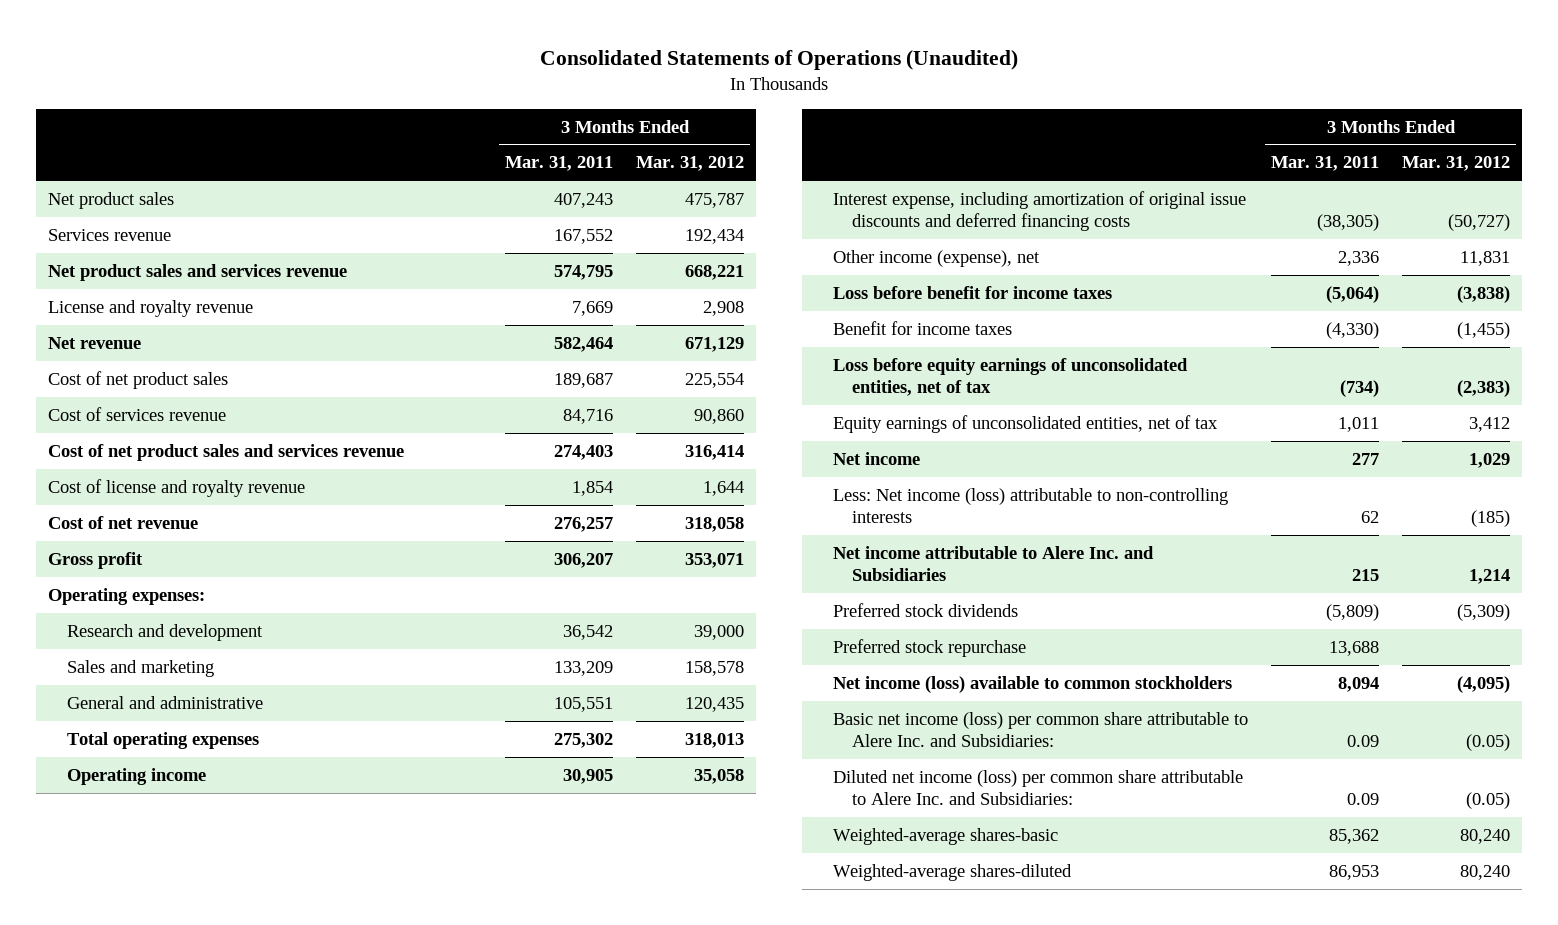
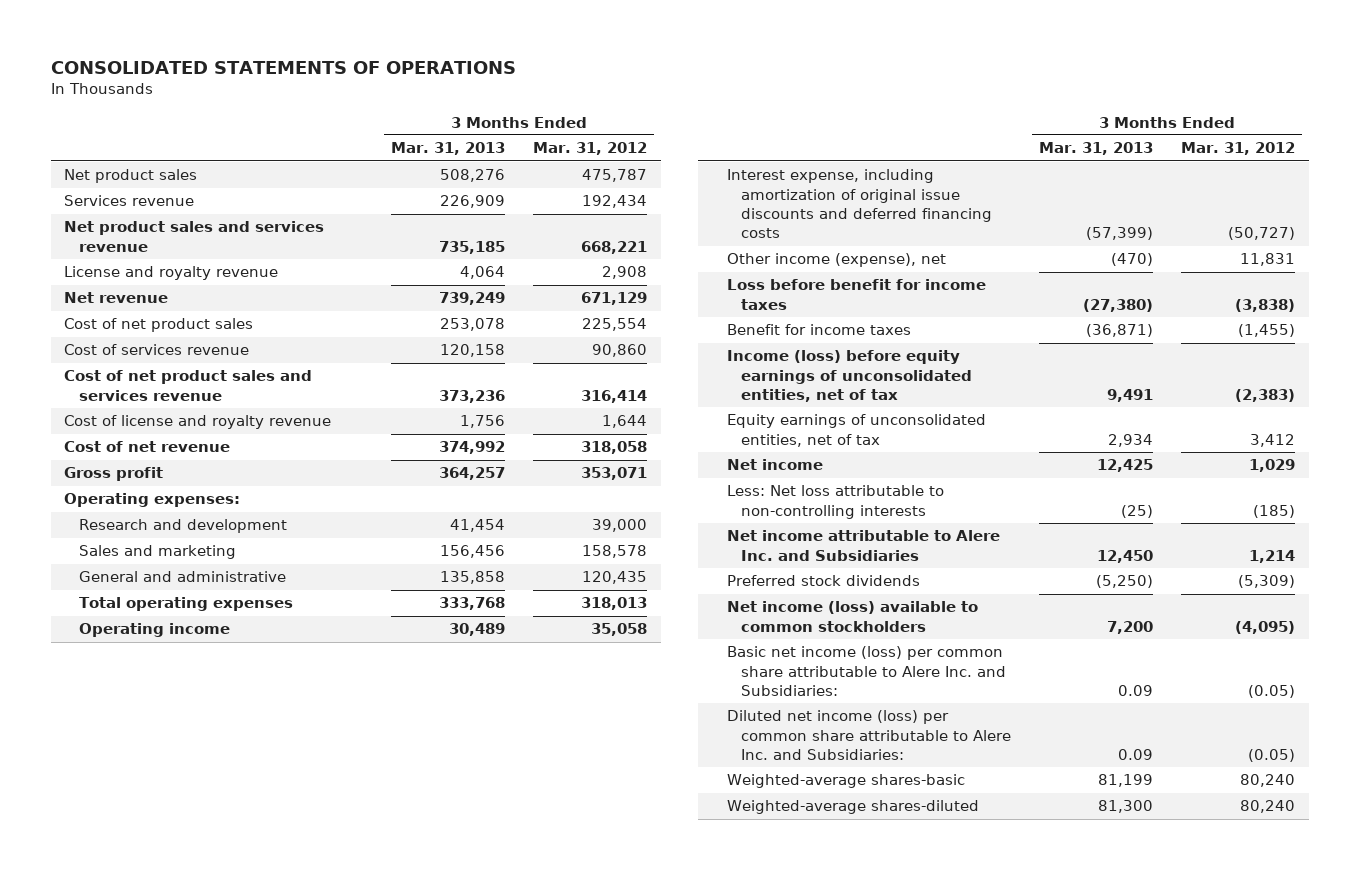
[540,50,1019,71] Consolidated Statements of Operations (Unaudited) -> [50,60,516,74] CONSOLIDATED STATEMENTS OF OPERATIONS
[505,156,614,172] Mar. 31, 2011 -> none
none -> [391,142,506,156] Mar. 31, 2013
[832,357,1188,396] Loss before equity earnings of unconsolidated entities, net of tax -> [726,350,973,402] Income (loss) before equity earnings of unconsolidated entities, net of tax
[832,487,1228,523] Less: Net income (loss) attributable to non-controlling interests -> [726,485,944,519] Less: Net loss attributable to non-controlling interests
[832,638,1026,657] Preferred stock repurchase -> none

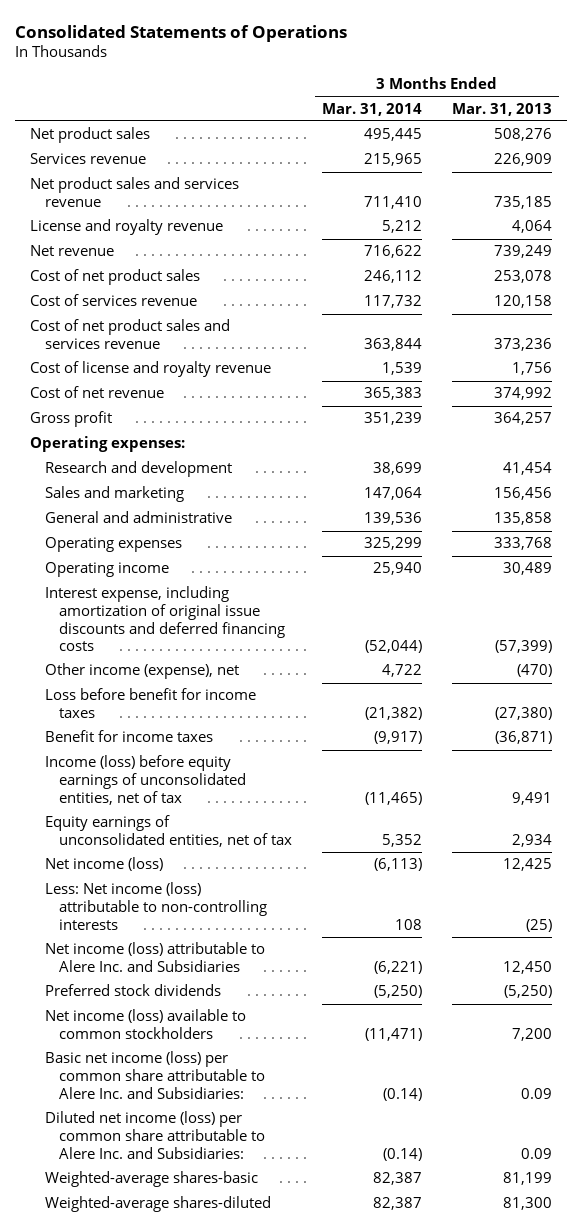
[50,60,516,74] CONSOLIDATED STATEMENTS OF OPERATIONS -> [15,24,348,42] Consolidated Statements of Operations
[532,142,647,156] Mar. 31, 2012 -> none
none -> [322,102,423,116] Mar. 31, 2014
[78,597,293,612] Total operating expenses -> [44,537,182,553] Operating expenses
[726,459,823,471] Net income -> [44,857,163,872] Net income (loss)
[726,485,944,519] Less: Net loss attributable to non-controlling interests -> [44,882,268,930] Less: Net income (loss) attributable to non-controlling interests
[726,530,1000,561] Net income attributable to Alere Inc. and Subsidiaries -> [44,942,265,973] Net income (loss) attributable to Alere Inc. and Subsidiaries

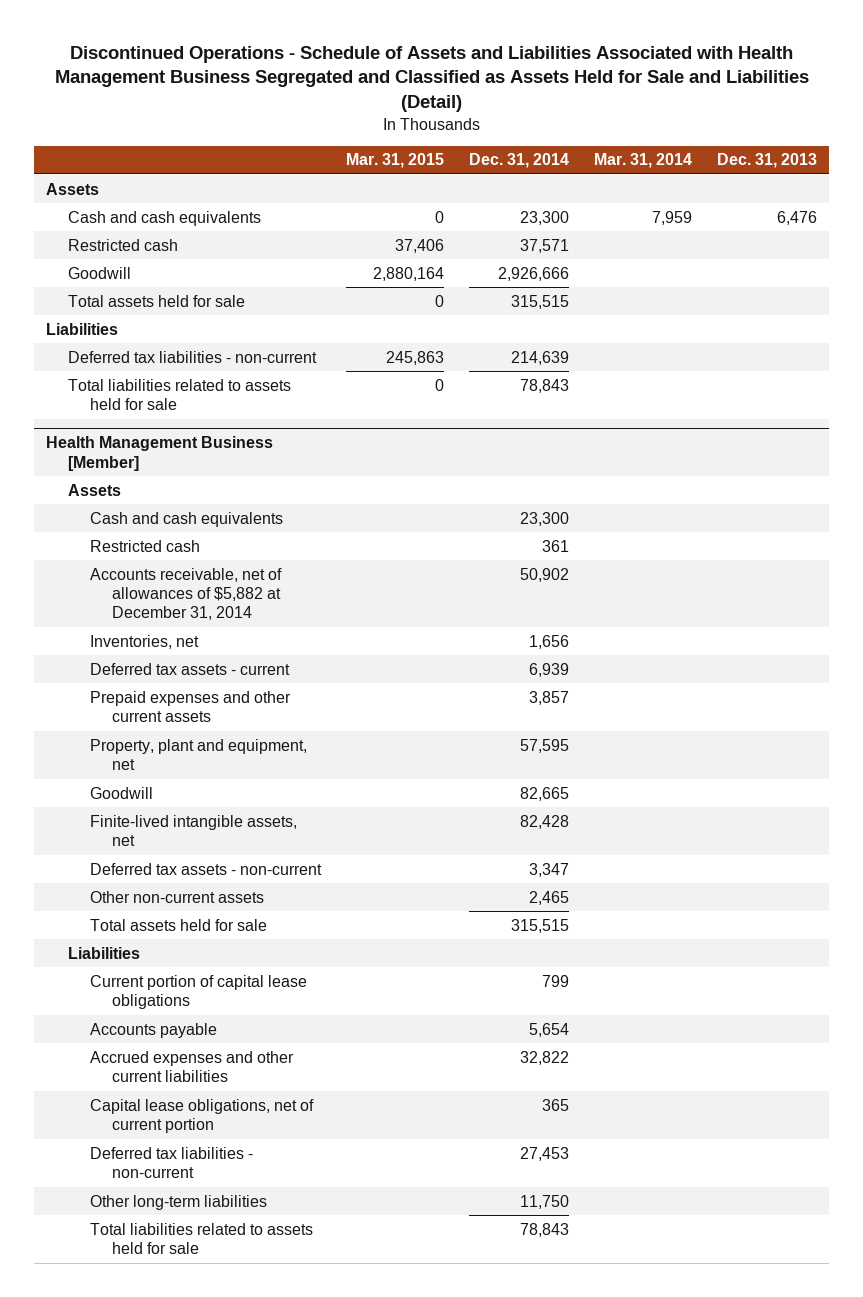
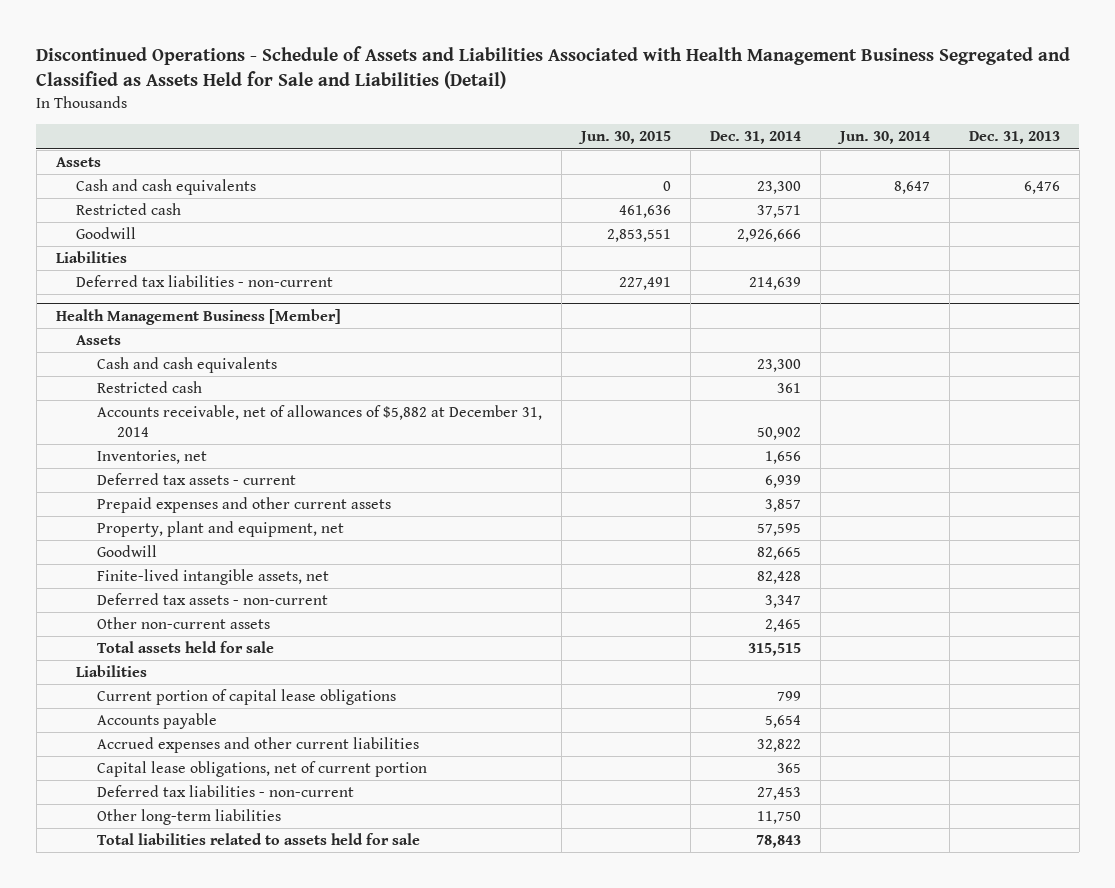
[345,153,444,169] Mar. 31, 2015 -> none
[593,153,692,169] Mar. 31, 2014 -> none
none -> [577,131,671,145] Jun. 30, 2015
none -> [836,131,930,145] Jun. 30, 2014
[68,294,246,307] Total assets held for sale -> none
[68,378,292,410] Total liabilities related to assets held for sale -> none

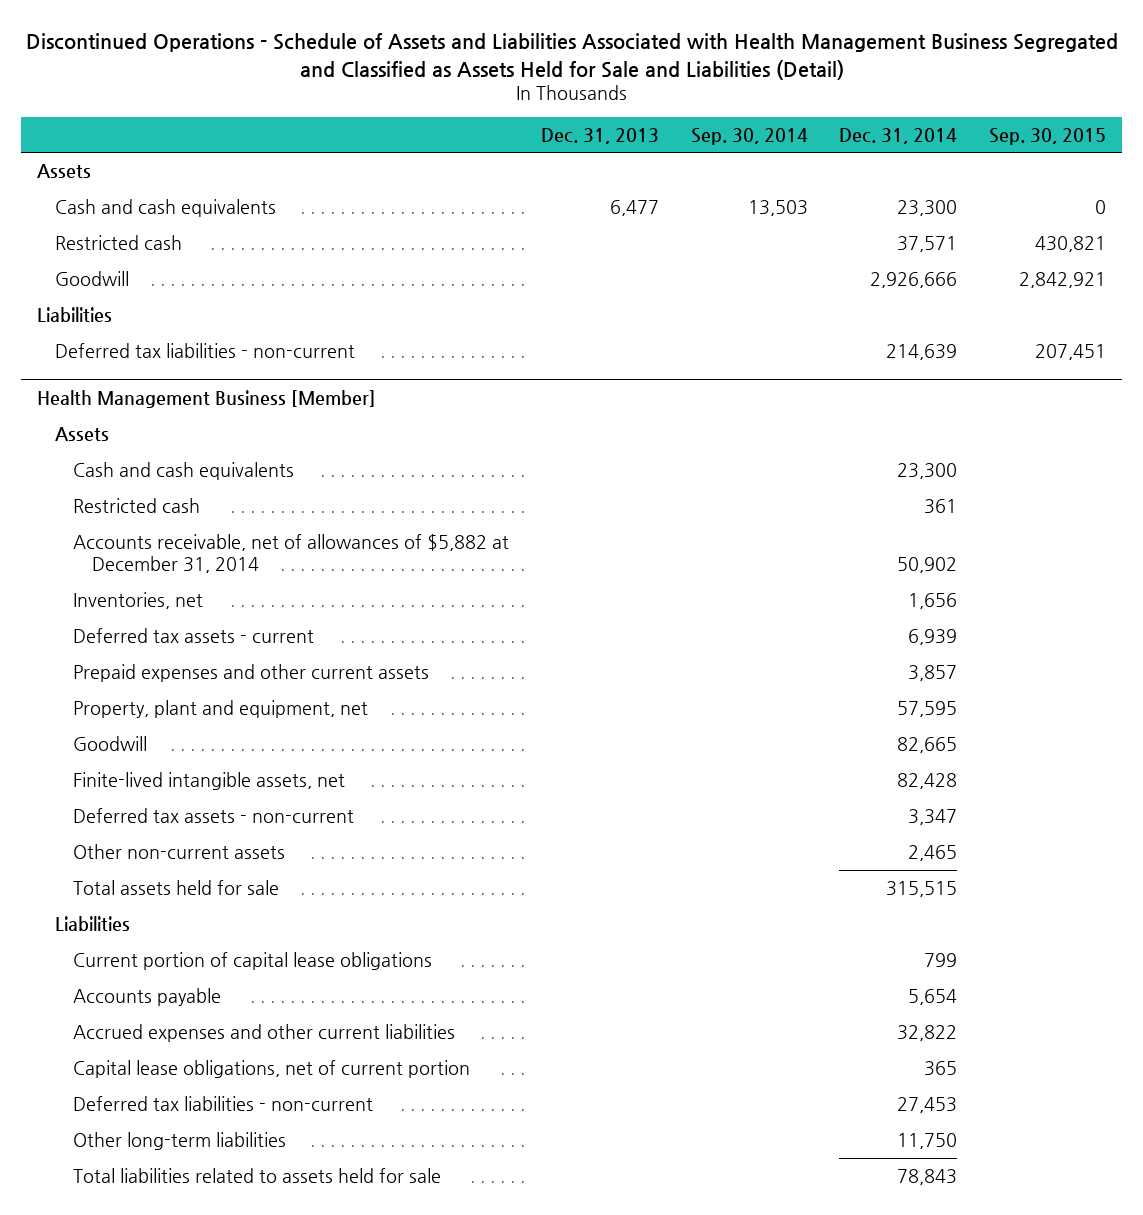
[577,131,671,145] Jun. 30, 2015 -> none
[836,131,930,145] Jun. 30, 2014 -> none
none -> [690,127,808,145] Sep. 30, 2014
none -> [988,127,1106,145] Sep. 30, 2015
[1023,181,1060,195] 6,476 -> [610,199,660,216] 6,477

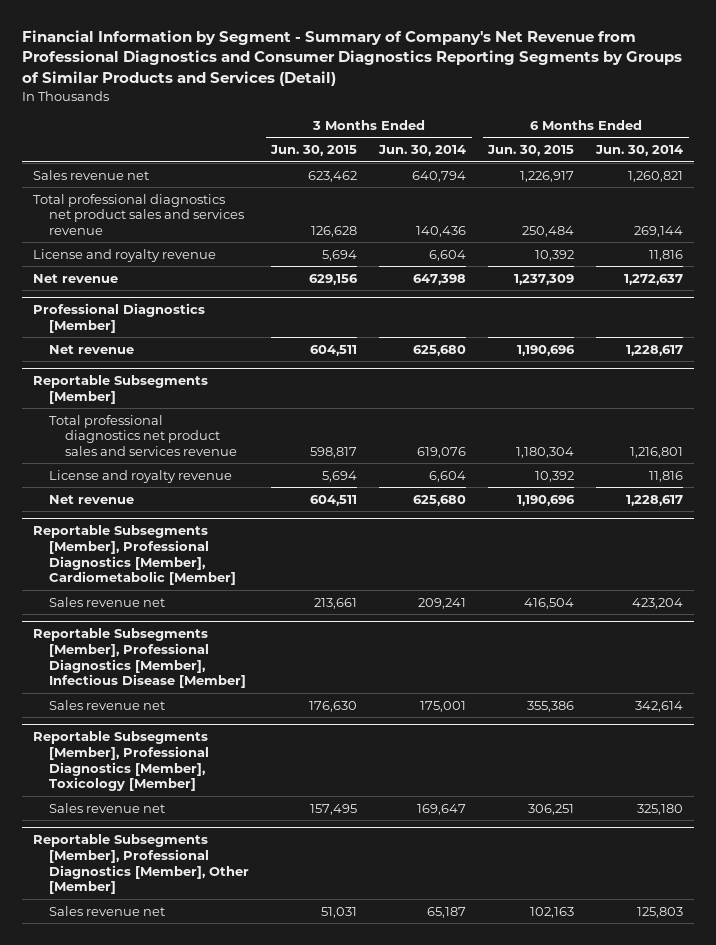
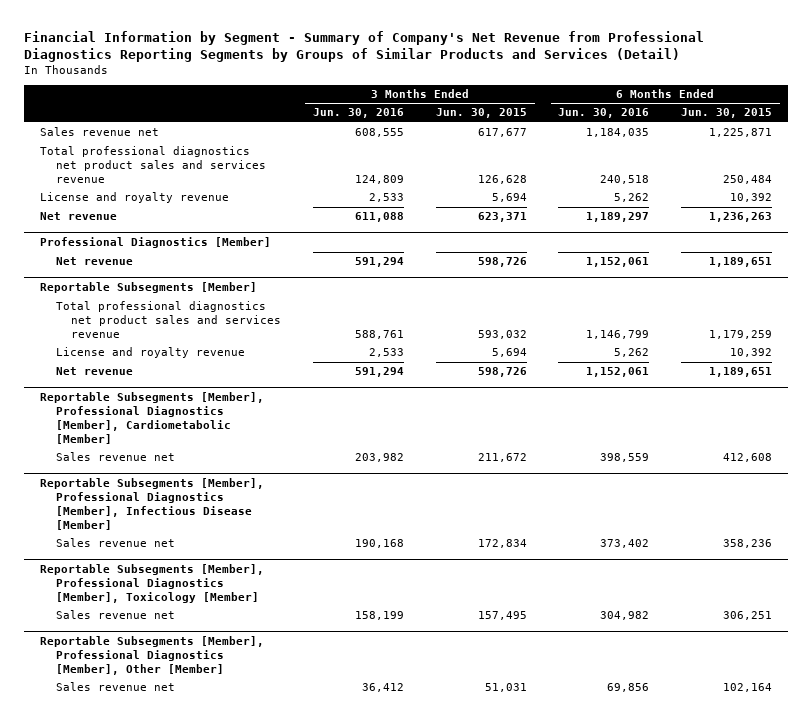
[21,30,682,86] Financial Information by Segment - Summary of Company's Net Revenue from Professional Diagnostics and Consumer Diagnostics Reporting Segments by Groups of Similar Products and Services (Detail) -> [24,30,705,62] Financial Information by Segment - Summary of Company's Net Revenue from Professional Diagnostics Reporting Segments by Groups of Similar Products and Services (Detail)
[378,145,467,157] Jun. 30, 2014 -> none
[595,145,684,157] Jun. 30, 2014 -> none
none -> [313,108,405,119] Jun. 30, 2016
none -> [558,108,650,119] Jun. 30, 2016
[308,170,358,182] 623,462 -> [477,128,527,138] 617,677
[520,170,575,182] 1,226,917 -> [709,128,773,138] 1,225,871
[309,273,359,285] 629,156 -> [477,212,527,223] 623,371
[514,273,575,285] 1,237,309 -> [709,212,773,223] 1,236,263
[310,344,358,356] 604,511 -> [477,257,527,268] 598,726
[517,344,576,356] 1,190,696 -> [709,257,773,268] 1,189,651
[310,446,358,458] 598,817 -> [477,330,527,340] 593,032
[516,446,575,458] 1,180,304 -> [709,330,773,340] 1,179,259
[310,494,358,506] 604,511 -> [477,367,527,378] 598,726
[517,494,576,506] 1,190,696 -> [709,367,773,378] 1,189,651
[314,597,358,609] 213,661 -> [477,453,527,463] 211,672
[524,597,575,609] 416,504 -> [723,453,773,463] 412,608
[309,700,358,712] 176,630 -> [477,539,527,549] 172,834
[527,700,575,712] 355,386 -> [723,539,773,549] 358,236
[530,906,575,918] 102,163 -> [723,683,773,693] 102,164

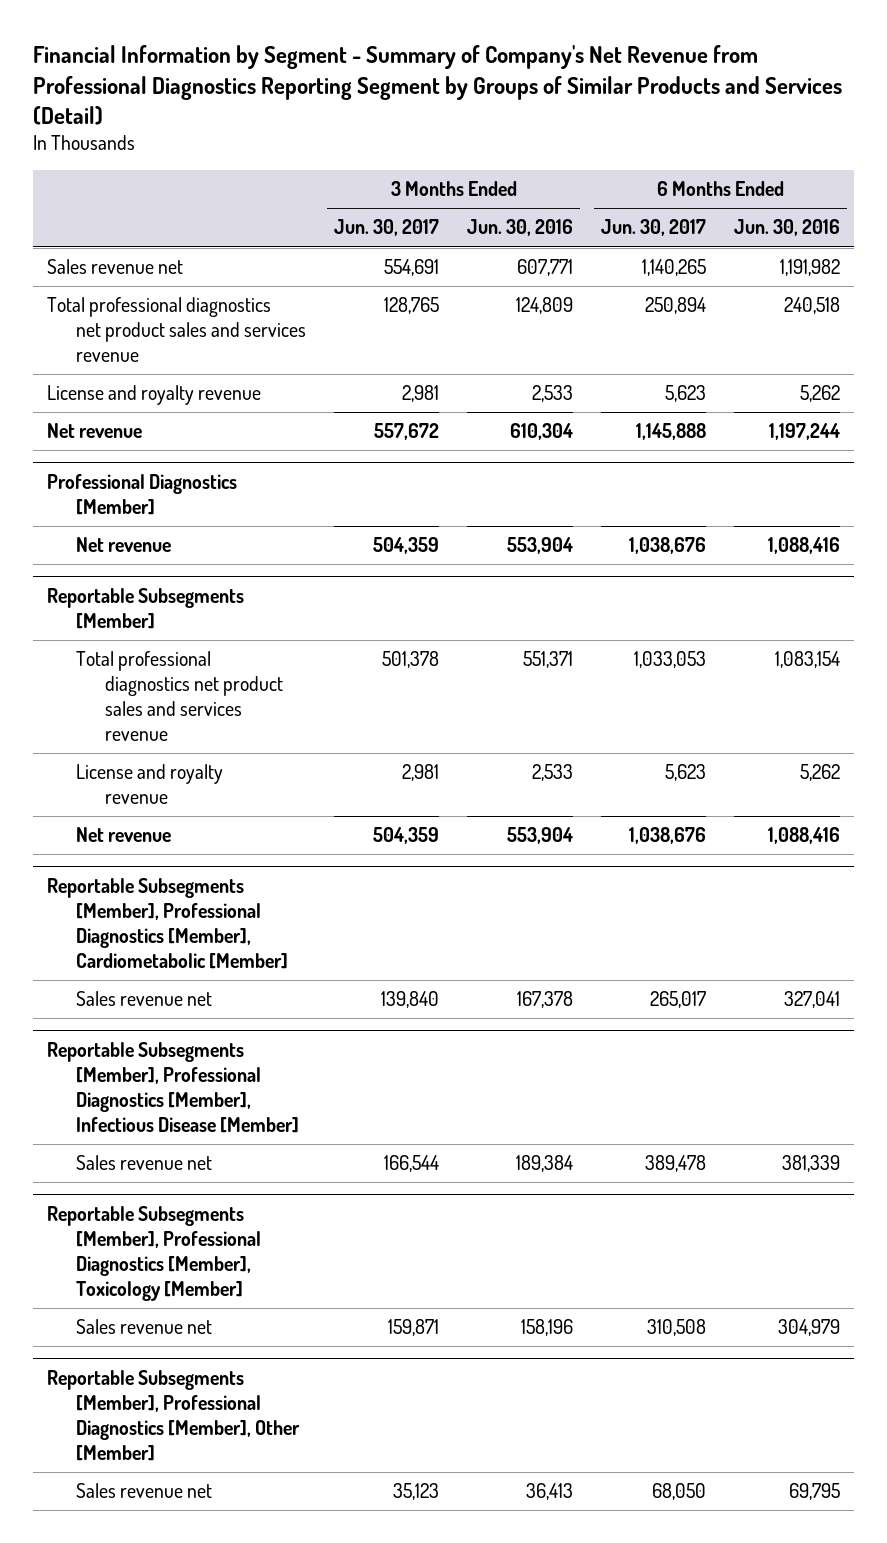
[24,30,705,62] Financial Information by Segment - Summary of Company's Net Revenue from Professional Diagnostics Reporting Segments by Groups of Similar Products and Services (Detail) -> [33,45,843,125] Financial Information by Segment - Summary of Company's Net Revenue from Professional Diagnostics Reporting Segment by Groups of Similar Products and Services (Detail)
[435,108,527,119] Jun. 30, 2015 -> none
[681,108,773,119] Jun. 30, 2015 -> none
none -> [334,219,440,237] Jun. 30, 2017
none -> [601,219,707,237] Jun. 30, 2017
[355,128,405,138] 608,555 -> [517,259,574,277] 607,771
[586,128,650,138] 1,184,035 -> [780,259,841,277] 1,191,982
[355,212,405,223] 611,088 -> [510,423,574,441] 610,304
[586,212,650,223] 1,189,297 -> [769,423,841,441] 1,197,244
[355,257,405,268] 591,294 -> [507,537,574,555] 553,904
[586,257,650,268] 1,152,061 -> [768,537,841,555] 1,088,416
[355,330,405,340] 588,761 -> [523,651,574,669] 551,371
[586,330,650,340] 1,146,799 -> [775,651,841,669] 1,083,154
[355,367,405,378] 591,294 -> [507,827,574,845] 553,904
[586,367,650,378] 1,152,061 -> [768,827,841,845] 1,088,416
[355,453,405,463] 203,982 -> [517,991,574,1009] 167,378
[600,453,650,463] 398,559 -> [784,991,841,1009] 327,041
[355,539,405,549] 190,168 -> [516,1155,574,1173] 189,384
[600,539,650,549] 373,402 -> [782,1155,841,1173] 381,339
[355,611,405,621] 158,199 -> [521,1319,574,1337] 158,196
[600,611,650,621] 304,982 -> [778,1319,841,1337] 304,979
[362,683,405,693] 36,412 -> [526,1483,574,1501] 36,413
[607,683,650,693] 69,856 -> [789,1483,841,1501] 69,795

